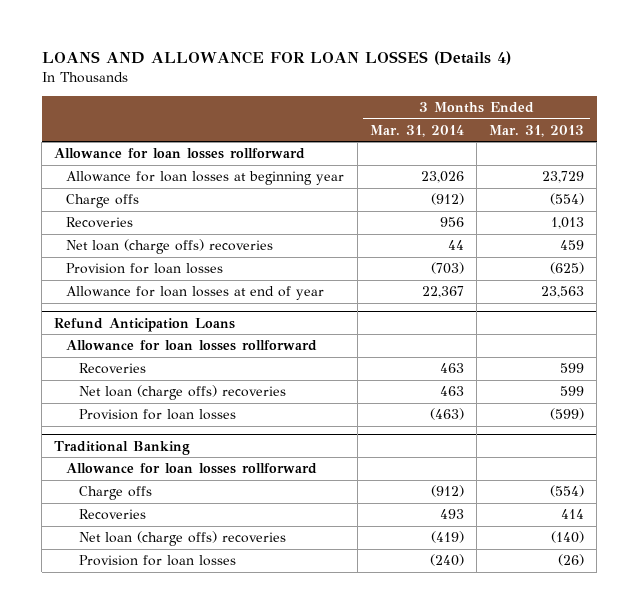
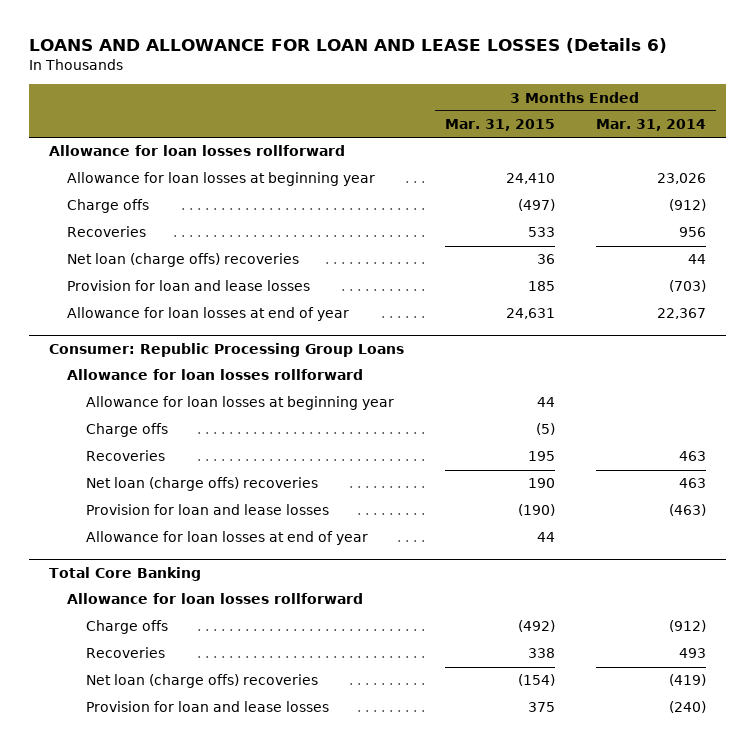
[41,51,511,66] LOANS AND ALLOWANCE FOR LOAN LOSSES (Details 4) -> [28,37,667,53] LOANS AND ALLOWANCE FOR LOAN AND LEASE LOSSES (Details 6)
[488,124,584,137] Mar. 31, 2013 -> none
none -> [445,119,556,132] Mar. 31, 2015
[66,263,224,275] Provision for loan losses -> [67,280,311,292] Provision for loan and lease losses
[54,317,236,332] Refund Anticipation Loans -> none
none -> [49,343,405,358] Consumer: Republic Processing Group Loans
none -> [85,396,394,411] Allowance for loan losses at beginning year
none -> [85,423,168,438] Charge offs
[54,440,191,455] Traditional Banking -> none
[78,409,236,421] Provision for loan losses -> [85,504,329,516] Provision for loan and lease losses
none -> [85,531,368,546] Allowance for loan losses at end of year
none -> [49,567,202,582] Total Core Banking
[78,555,236,567] Provision for loan losses -> [85,701,329,713] Provision for loan and lease losses

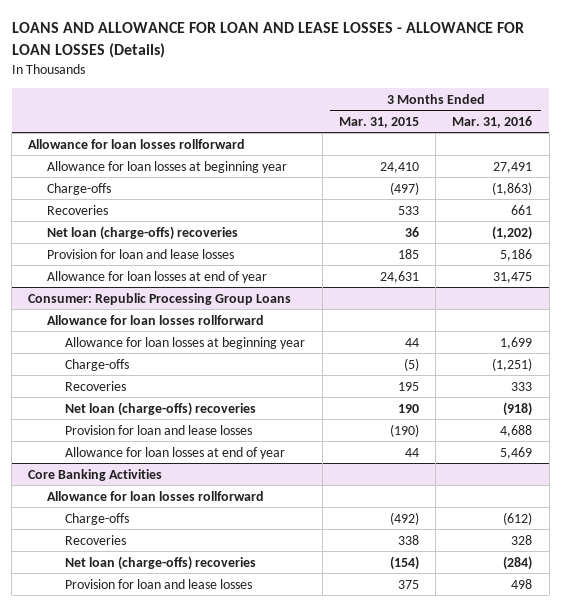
[28,37,667,53] LOANS AND ALLOWANCE FOR LOAN AND LEASE LOSSES (Details 6) -> [11,22,524,59] LOANS AND ALLOWANCE FOR LOAN AND LEASE LOSSES - ALLOWANCE FOR LOAN LOSSES (Details)
[595,119,706,132] Mar. 31, 2014 -> none
none -> [452,115,533,128] Mar. 31, 2016
[67,199,150,214] Charge offs -> [46,182,111,195] Charge-offs
[67,253,300,268] Net loan (charge offs) recoveries -> [46,225,238,240] Net loan (charge-offs) recoveries
[85,423,168,438] Charge offs -> [65,358,130,371] Charge-offs
[85,477,318,492] Net loan (charge offs) recoveries -> [65,401,257,416] Net loan (charge-offs) recoveries
[49,567,202,582] Total Core Banking -> [28,468,163,481] Core Banking Activities
[85,620,168,635] Charge offs -> [65,512,130,525] Charge-offs
[85,674,318,689] Net loan (charge offs) recoveries -> [65,555,257,570] Net loan (charge-offs) recoveries

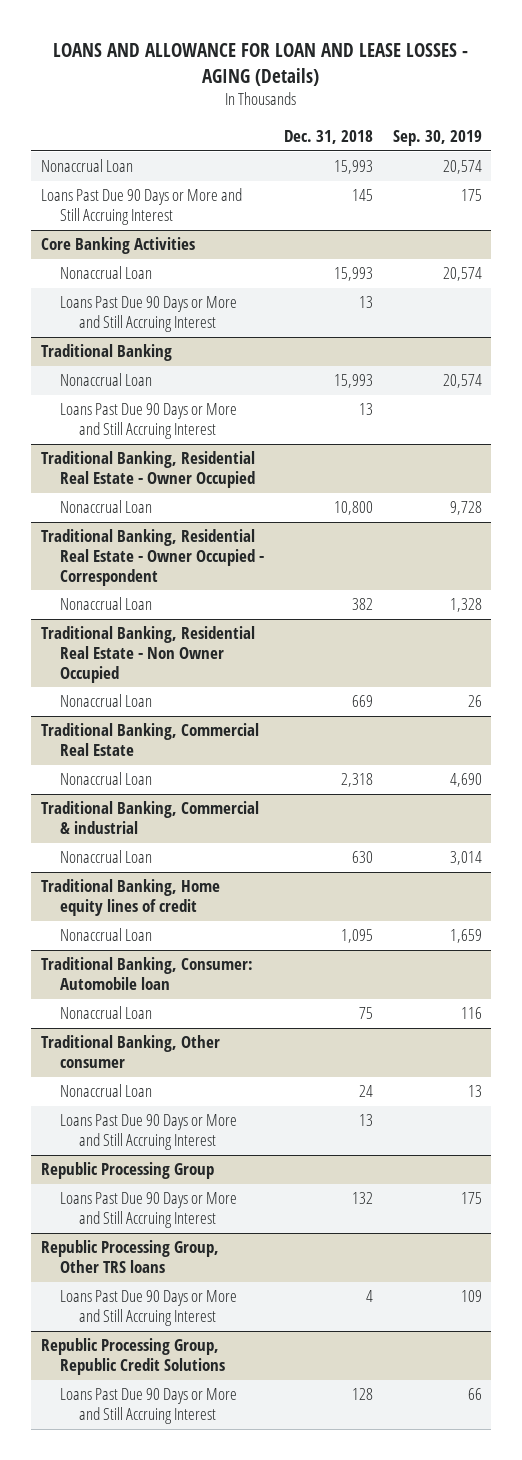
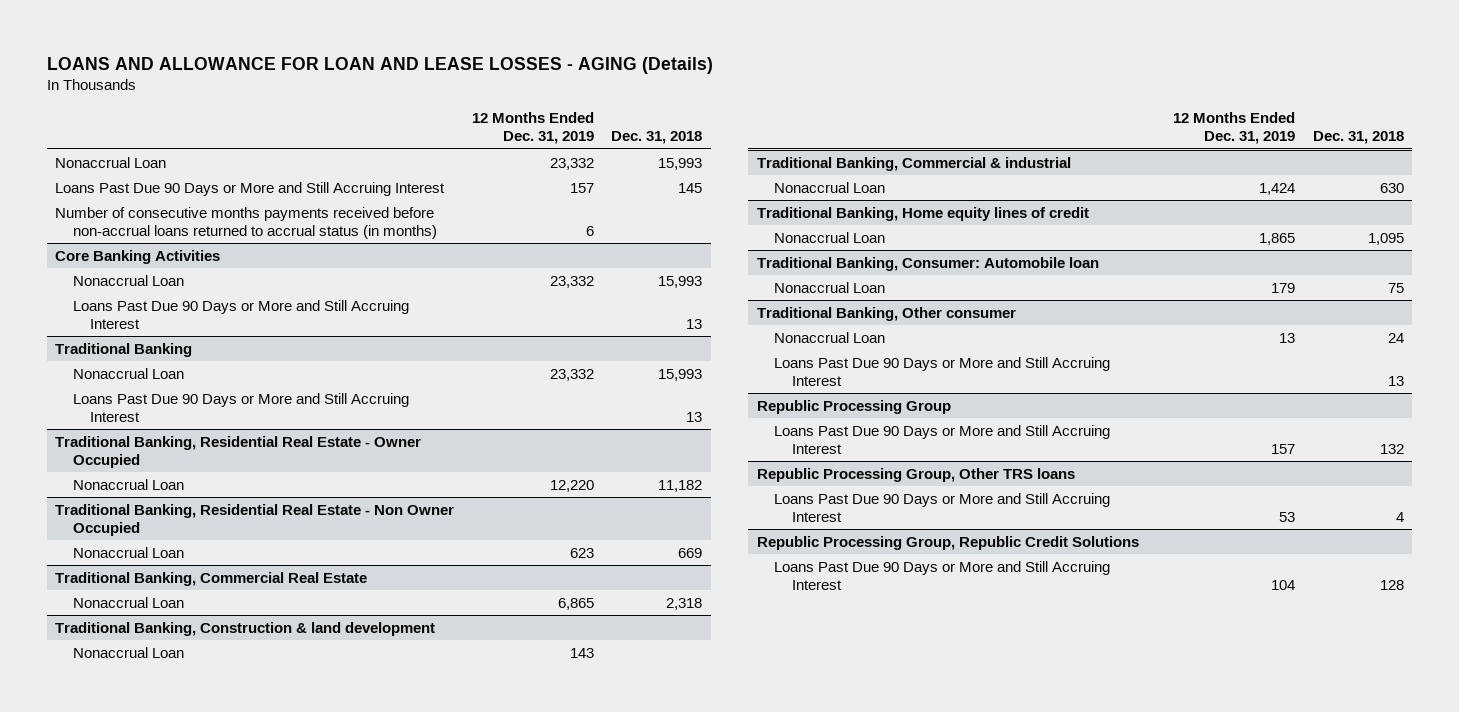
[392,130,482,147] Sep. 30, 2019 -> none
none -> [471,112,594,145] 12 Months Ended Dec. 31, 2019
none -> [55,206,437,240] Number of consecutive months payments received before non-accrual loans returned to accrual status (in months)
[40,529,265,586] Traditional Banking, Residential Real Estate - Owner Occupied - Correspondent -> none
[60,597,153,611] Nonaccrual Loan -> none
[333,501,373,516] 10,800 -> [657,479,702,492] 11,182
none -> [55,621,436,636] Traditional Banking, Construction & land development
none -> [72,646,184,658] Nonaccrual Loan

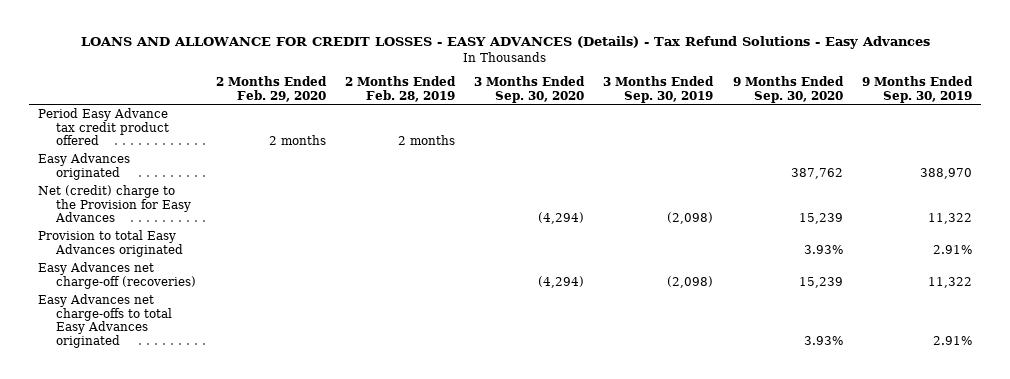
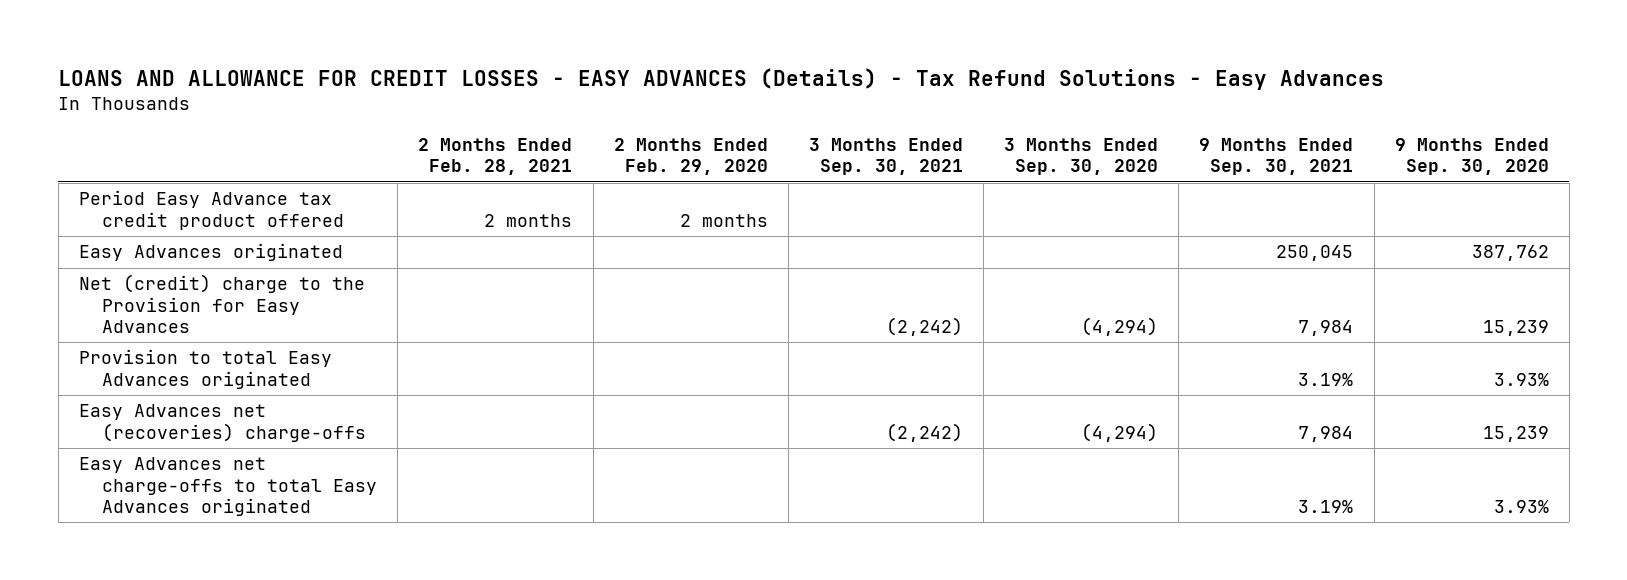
[344,76,456,102] 2 Months Ended Feb. 28, 2019 -> none
[603,76,715,103] 3 Months Ended Sep. 30, 2019 -> none
[861,76,973,103] 9 Months Ended Sep. 30, 2019 -> none
none -> [418,138,573,176] 2 Months Ended Feb. 28, 2021
none -> [808,138,963,176] 3 Months Ended Sep. 30, 2021
none -> [1199,138,1354,176] 9 Months Ended Sep. 30, 2021
[38,262,197,289] Easy Advances net charge-off (recoveries) -> [78,404,367,442] Easy Advances net (recoveries) charge-offs

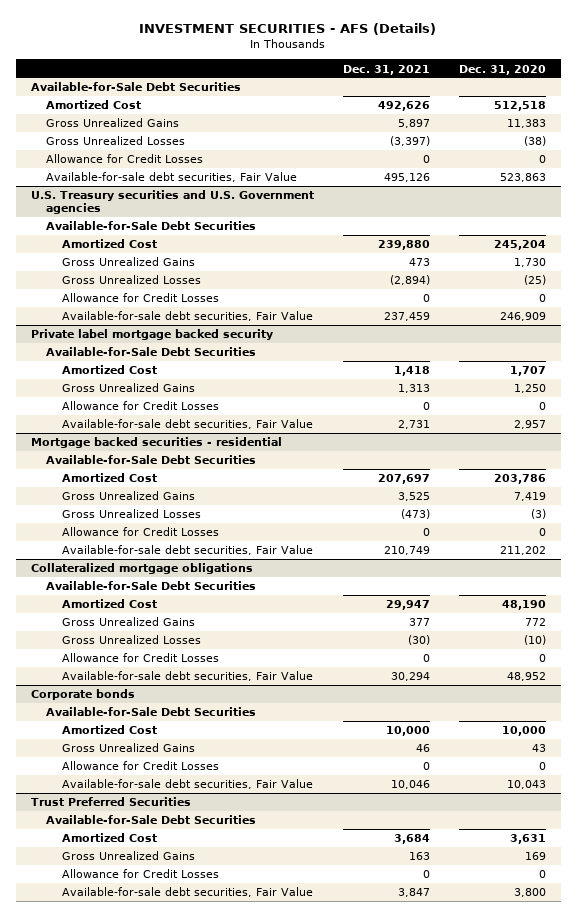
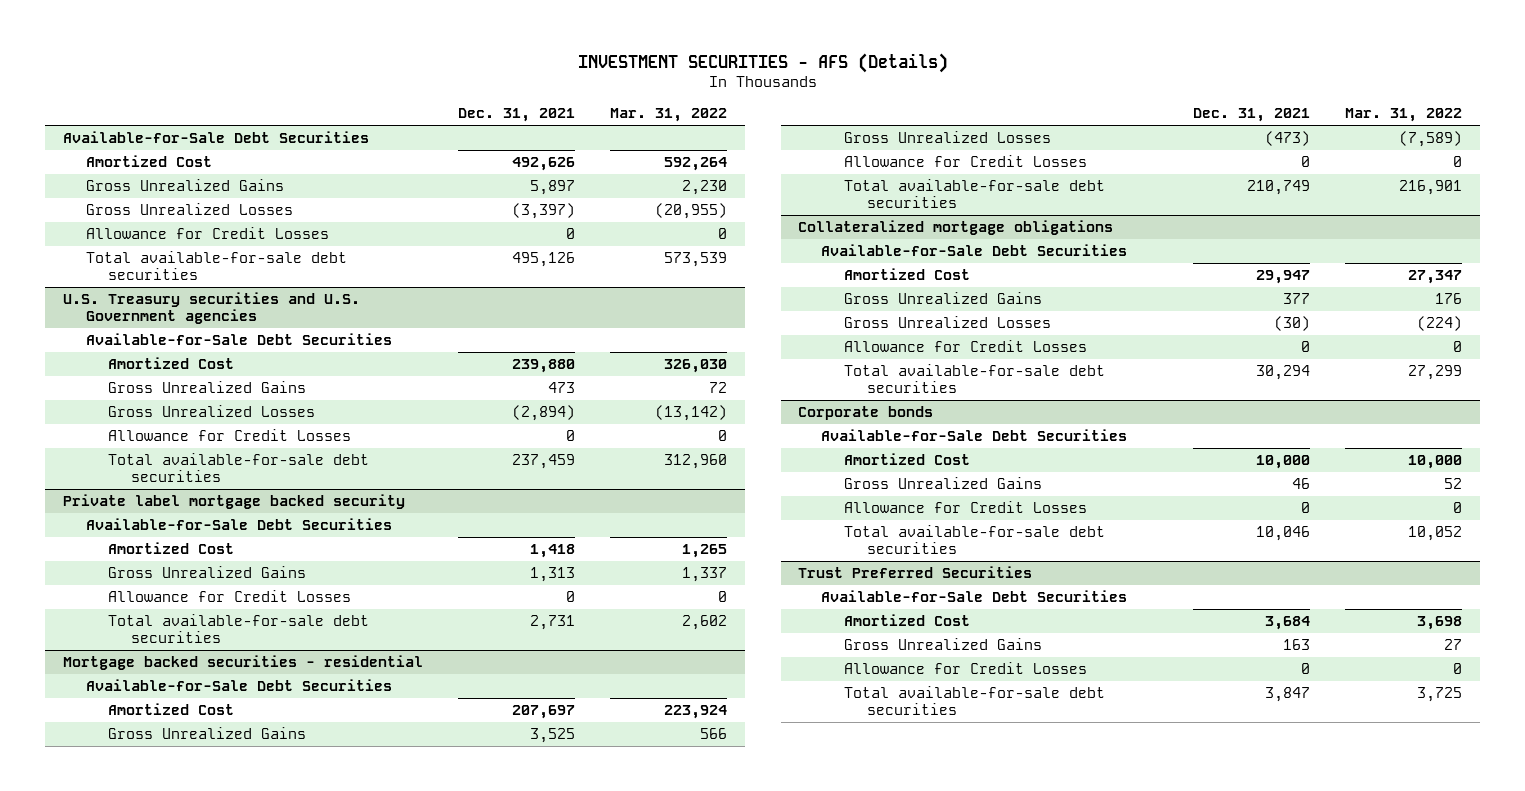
[459,64,547,75] Dec. 31, 2020 -> none
none -> [610,108,728,123] Mar. 31, 2022
[46,172,298,183] Available-for-sale debt securities, Fair Value -> [85,250,347,281] Total available-for-sale debt securities
[62,311,314,322] Available-for-sale debt securities, Fair Value -> [108,452,370,483] Total available-for-sale debt securities
[62,419,314,430] Available-for-sale debt securities, Fair Value -> [108,613,370,644] Total available-for-sale debt securities
[62,545,314,556] Available-for-sale debt securities, Fair Value -> [843,178,1105,209] Total available-for-sale debt securities
[62,671,314,682] Available-for-sale debt securities, Fair Value -> [843,363,1105,394] Total available-for-sale debt securities
[62,779,314,790] Available-for-sale debt securities, Fair Value -> [843,524,1105,555] Total available-for-sale debt securities
[62,887,314,898] Available-for-sale debt securities, Fair Value -> [843,685,1105,716] Total available-for-sale debt securities

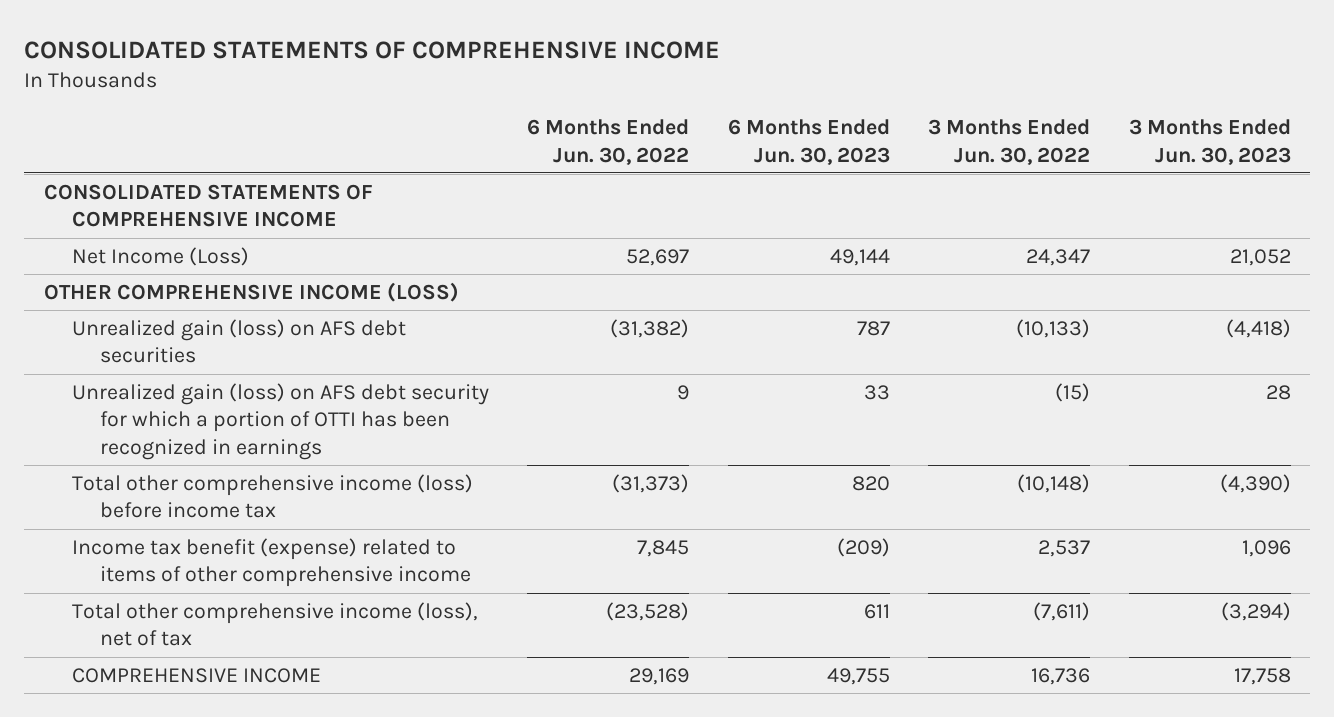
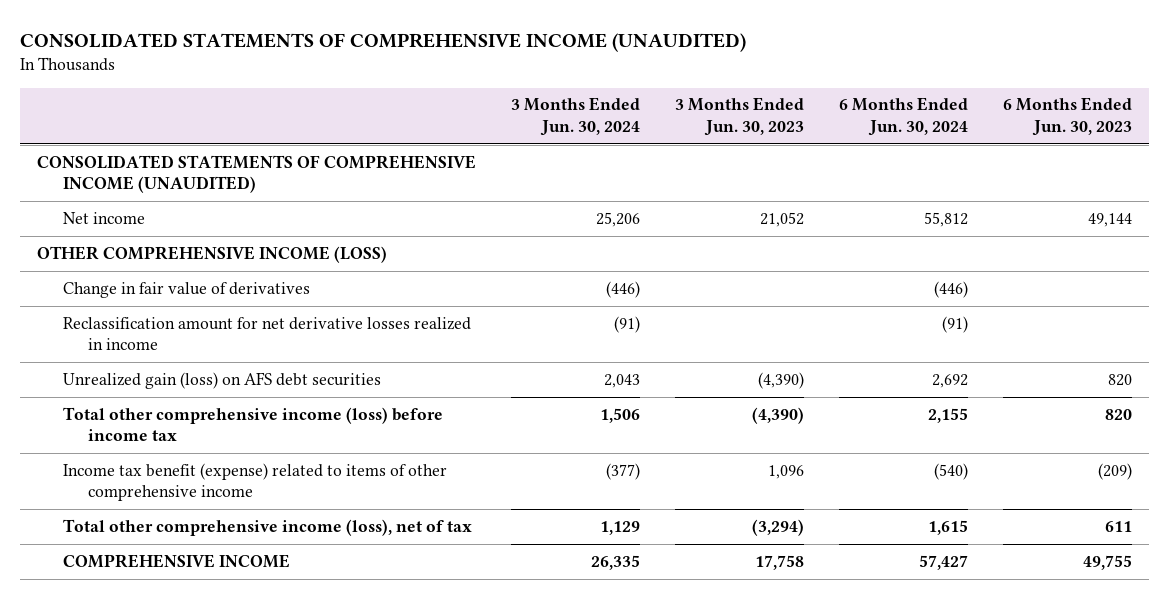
[24,41,721,60] CONSOLIDATED STATEMENTS OF COMPREHENSIVE INCOME -> [19,32,746,52] CONSOLIDATED STATEMENTS OF COMPREHENSIVE INCOME (UNAUDITED)
[527,119,690,165] 6 Months Ended Jun. 30, 2022 -> none
[928,119,1091,165] 3 Months Ended Jun. 30, 2022 -> none
none -> [511,97,641,136] 3 Months Ended Jun. 30, 2024
none -> [838,97,968,136] 6 Months Ended Jun. 30, 2024
[43,183,373,228] CONSOLIDATED STATEMENTS OF COMPREHENSIVE INCOME -> [37,154,477,194] CONSOLIDATED STATEMENTS OF COMPREHENSIVE INCOME (UNAUDITED)
[71,246,249,266] Net Income (Loss) -> [62,211,145,224] Net income
[71,382,489,460] Unrealized gain (loss) on AFS debt security for which a portion of OTTI has been recognized in earnings -> none
none -> [62,281,310,298] Change in fair value of derivatives
none -> [62,316,471,351] Reclassification amount for net derivative losses realized in income
[856,320,890,336] 787 -> [1107,373,1132,386] 820
[1225,318,1291,338] (4,418) -> [757,371,804,389] (4,390)

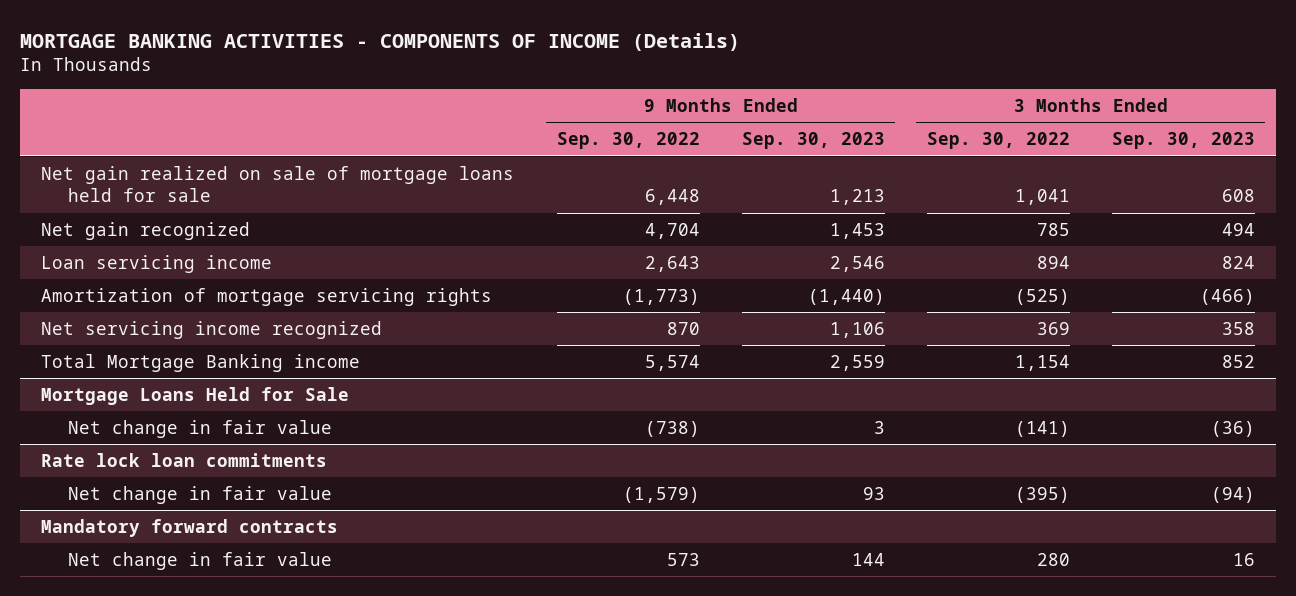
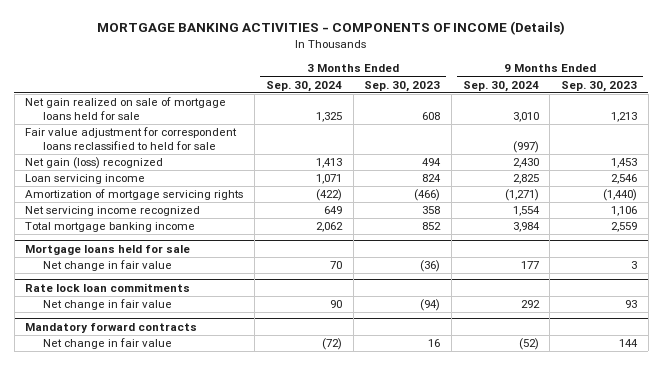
[556,132,700,150] Sep. 30, 2022 -> none
[926,132,1070,150] Sep. 30, 2022 -> none
none -> [265,80,342,92] Sep. 30, 2024
none -> [462,80,539,92] Sep. 30, 2024
none -> [25,127,238,150] Fair value adjustment for correspondent loans reclassified to held for sale
[41,222,251,241] Net gain recognized -> [25,157,164,170] Net gain (loss) recognized
[41,354,361,373] Total Mortgage Banking income -> [25,222,196,233] Total mortgage banking income
[41,387,350,406] Mortgage Loans Held for Sale -> [25,245,191,256] Mortgage loans held for sale

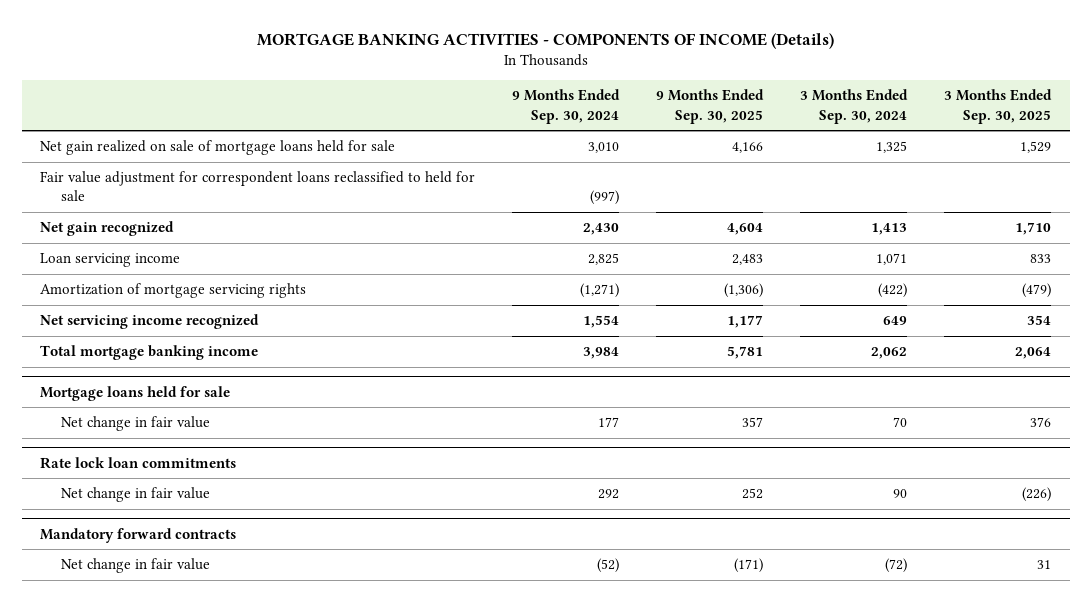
[364,80,441,92] Sep. 30, 2023 -> none
[561,80,638,92] Sep. 30, 2023 -> none
none -> [656,89,765,124] 9 Months Ended Sep. 30, 2025
none -> [944,89,1053,124] 3 Months Ended Sep. 30, 2025
[25,157,164,170] Net gain (loss) recognized -> [40,221,175,237] Net gain recognized

